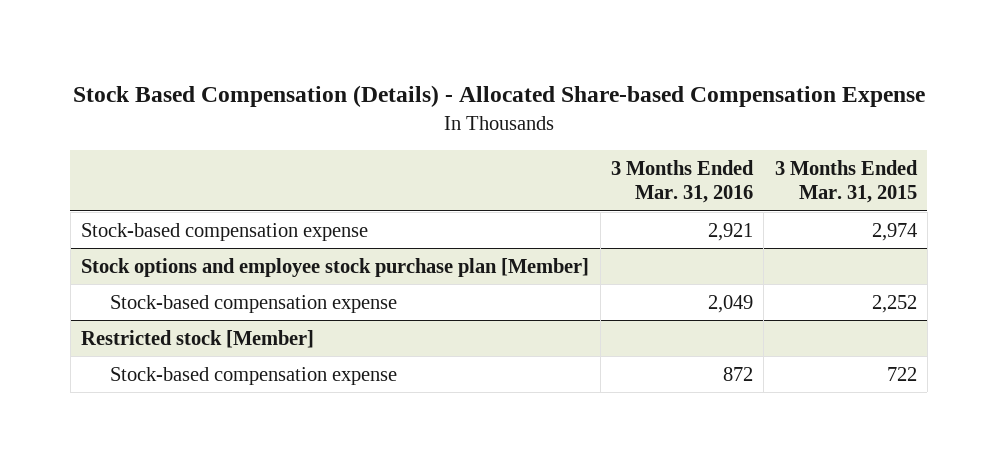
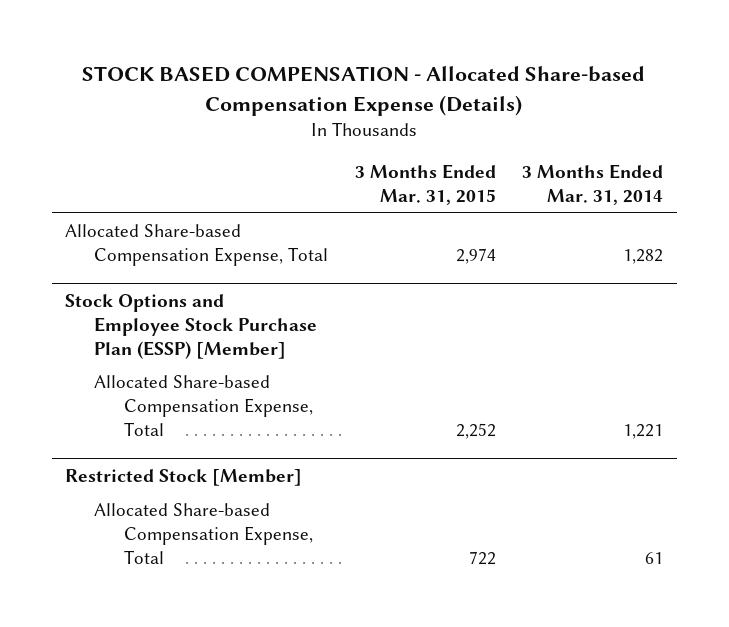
[72,85,925,108] Stock Based Compensation (Details) - Allocated Share-based Compensation Expense -> [82,66,646,116] STOCK BASED COMPENSATION - Allocated Share-based Compensation Expense (Details)
[610,160,754,204] 3 Months Ended Mar. 31, 2016 -> none
none -> [522,164,664,206] 3 Months Ended Mar. 31, 2014
[81,222,369,241] Stock-based compensation expense -> [65,223,329,266] Allocated Share-based Compensation Expense, Total
[81,257,590,277] Stock options and employee stock purchase plan [Member] -> [65,293,318,359] Stock Options and Employee Stock Purchase Plan (ESSP) [Member]
[110,294,398,313] Stock-based compensation expense -> [94,374,313,436] Allocated Share-based Compensation Expense, Total
[81,329,315,348] Restricted stock [Member] -> [65,468,303,486] Restricted Stock [Member]
[110,366,398,385] Stock-based compensation expense -> [94,502,313,564] Allocated Share-based Compensation Expense, Total

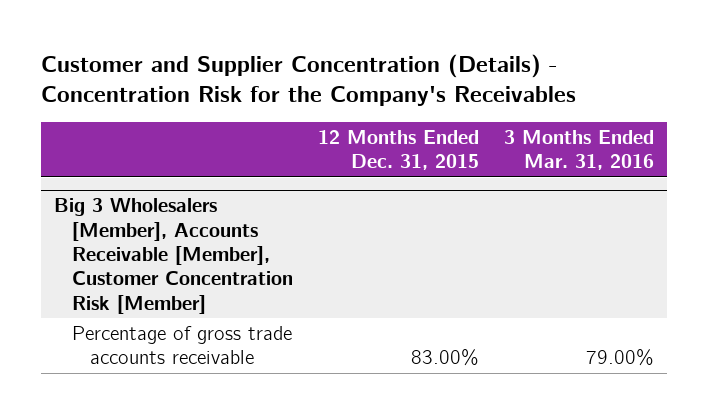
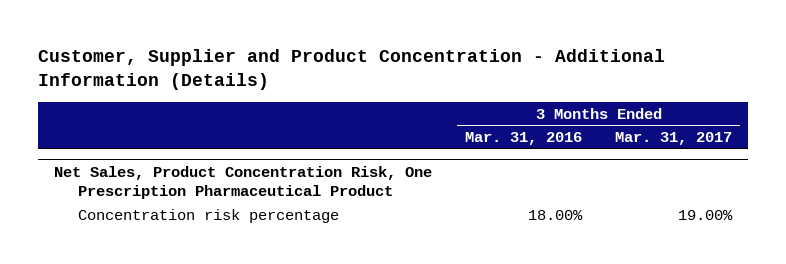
[41,53,577,107] Customer and Supplier Concentration (Details) - Concentration Risk for the Company's Receivables -> [37,49,665,91] Customer, Supplier and Product Concentration - Additional Information (Details)
[318,129,480,171] 12 Months Ended Dec. 31, 2015 -> none
none -> [615,132,733,146] Mar. 31, 2017
[53,198,293,314] Big 3 Wholesalers [Member], Accounts Receivable [Member], Customer Concentration Risk [Member] -> none
[71,325,292,365] Percentage of gross trade accounts receivable -> none
none -> [54,165,433,200] Net Sales, Product Concentration Risk, One Prescription Pharmaceutical Product
none -> [78,208,340,223] Concentration risk percentage

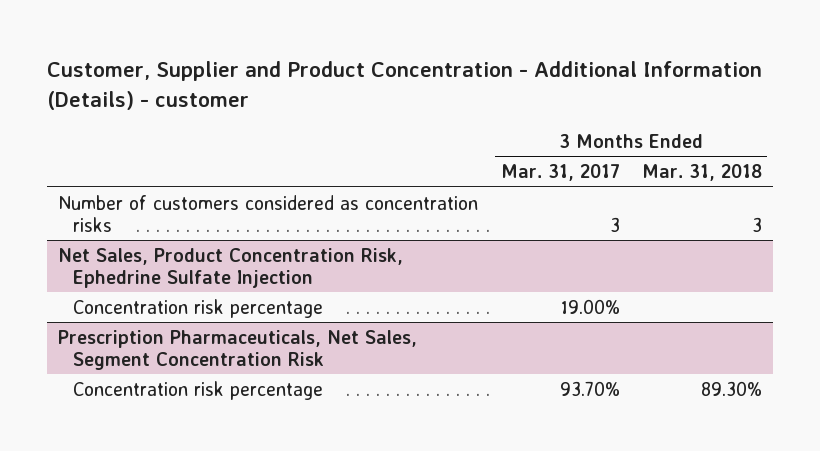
[37,49,665,91] Customer, Supplier and Product Concentration - Additional Information (Details) -> [47,61,763,111] Customer, Supplier and Product Concentration - Additional Information (Details) - customer
[465,132,583,146] Mar. 31, 2016 -> none
none -> [641,164,762,182] Mar. 31, 2018
[54,165,433,200] Net Sales, Product Concentration Risk, One Prescription Pharmaceutical Product -> none
none -> [58,194,479,232] Number of customers considered as concentration risks
none -> [58,247,404,288] Net Sales, Product Concentration Risk, Ephedrine Sulfate Injection
none -> [58,329,418,370] Prescription Pharmaceuticals, Net Sales, Segment Concentration Risk
none -> [72,380,323,400] Concentration risk percentage

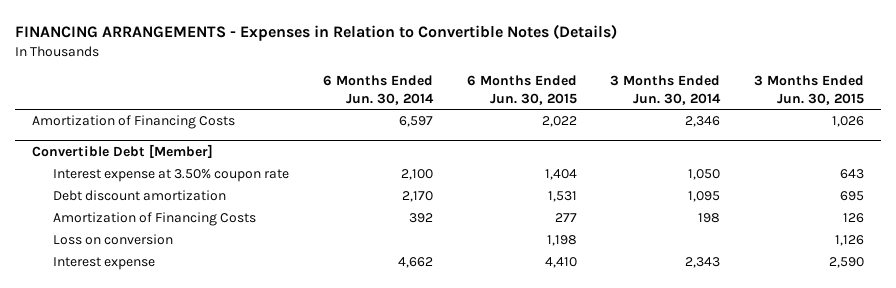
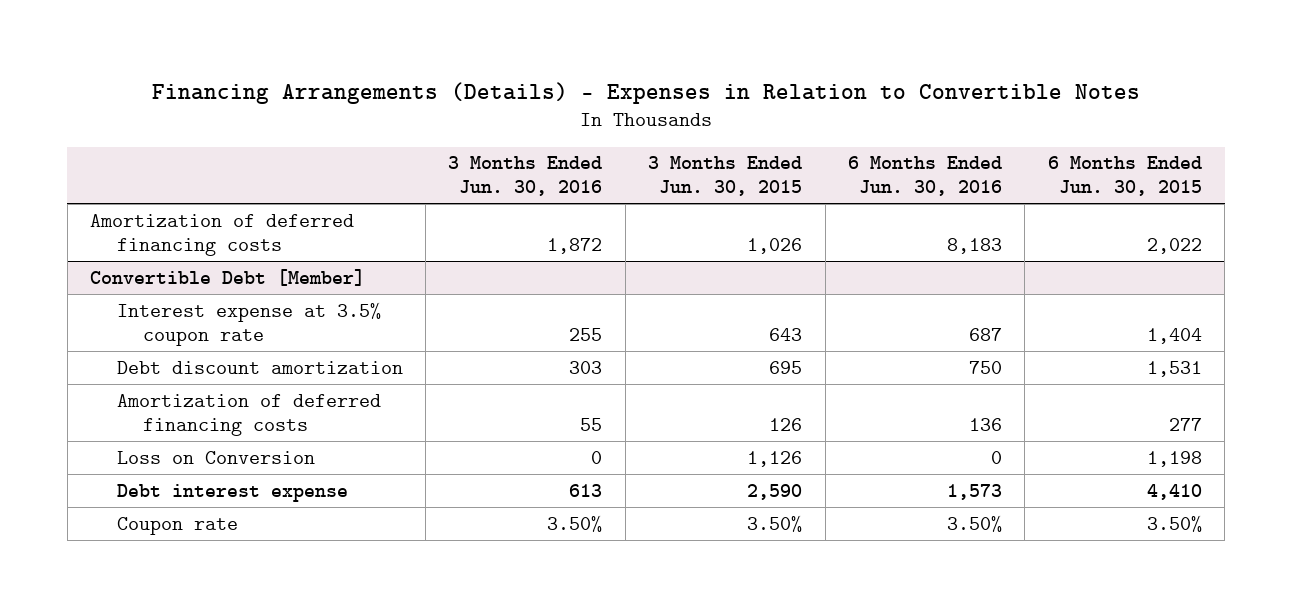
[15,23,618,41] FINANCING ARRANGEMENTS - Expenses in Relation to Convertible Notes (Details) -> [151,81,1140,104] Financing Arrangements (Details) - Expenses in Relation to Convertible Notes
[323,75,435,105] 6 Months Ended Jun. 30, 2014 -> none
[610,75,722,105] 3 Months Ended Jun. 30, 2014 -> none
none -> [448,156,603,197] 3 Months Ended Jun. 30, 2016
none -> [848,156,1003,197] 6 Months Ended Jun. 30, 2016
[32,115,236,130] Amortization of Financing Costs -> [90,213,355,256] Amortization of deferred financing costs
[53,169,290,183] Interest expense at 3.50% coupon rate -> [116,301,381,346] Interest expense at 3.5% coupon rate
[53,212,257,227] Amortization of Financing Costs -> [116,393,381,436] Amortization of deferred financing costs
[53,234,174,246] Loss on conversion -> [116,450,315,464] Loss on Conversion
[53,257,156,271] Interest expense -> [116,483,348,502] Debt interest expense
none -> [116,516,238,535] Coupon rate

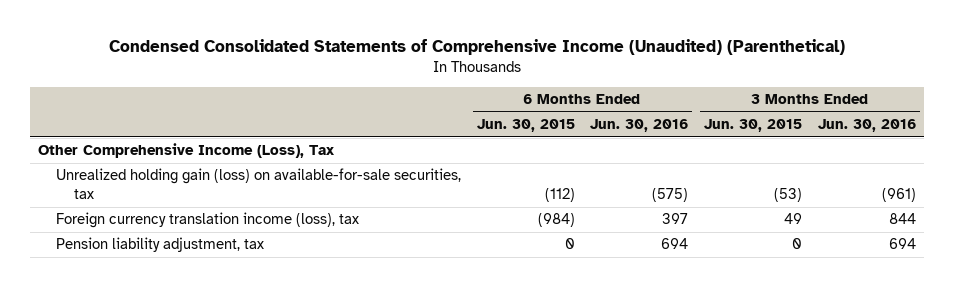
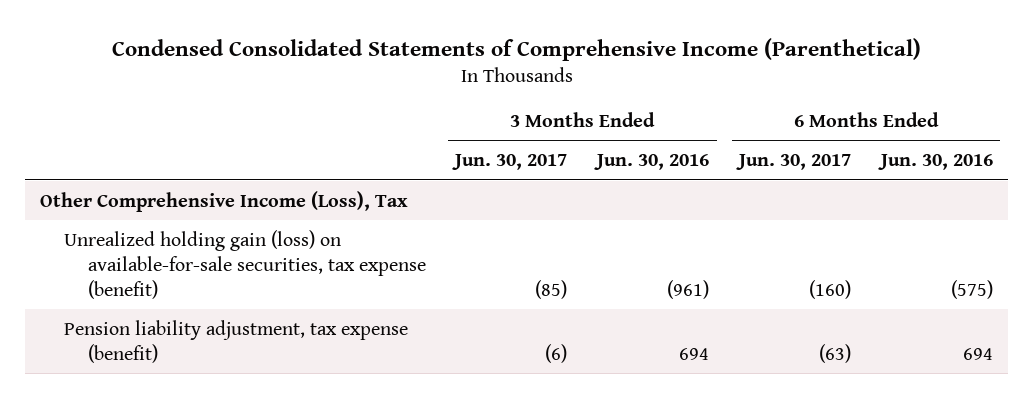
[108,39,845,56] Condensed Consolidated Statements of Comprehensive Income (Unaudited) (Parenthetical) -> [111,37,921,61] Condensed Consolidated Statements of Comprehensive Income (Parenthetical)
[476,119,575,133] Jun. 30, 2015 -> none
[704,119,803,133] Jun. 30, 2015 -> none
none -> [452,154,568,171] Jun. 30, 2017
none -> [736,154,852,171] Jun. 30, 2017
[55,212,359,229] Foreign currency translation income (loss), tax -> none
[55,168,461,200] Unrealized holding gain (loss) on available-for-sale securities, tax -> [63,229,426,299] Unrealized holding gain (loss) on available-for-sale securities, tax expense (benefit)
[55,237,264,253] Pension liability adjustment, tax -> [63,319,408,363] Pension liability adjustment, tax expense (benefit)

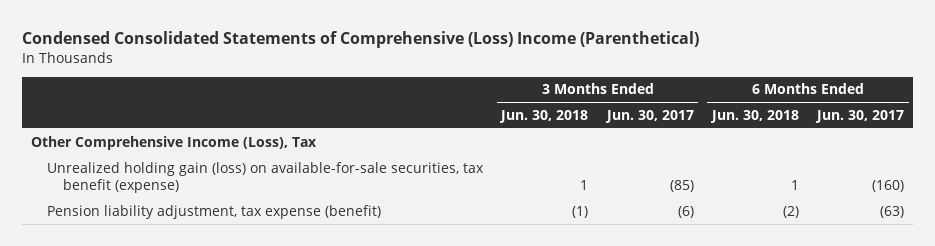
[111,37,921,61] Condensed Consolidated Statements of Comprehensive Income (Parenthetical) -> [21,30,699,48] Condensed Consolidated Statements of Comprehensive (Loss) Income (Parenthetical)
[594,154,710,171] Jun. 30, 2016 -> none
[877,154,993,171] Jun. 30, 2016 -> none
none -> [499,110,589,124] Jun. 30, 2018
none -> [709,110,799,124] Jun. 30, 2018
[63,229,426,299] Unrealized holding gain (loss) on available-for-sale securities, tax expense (benefit) -> [47,161,485,194] Unrealized holding gain (loss) on available-for-sale securities, tax benefit (expense)

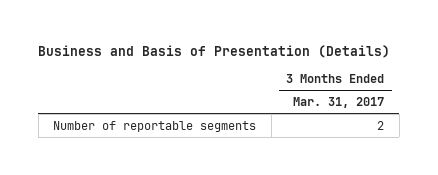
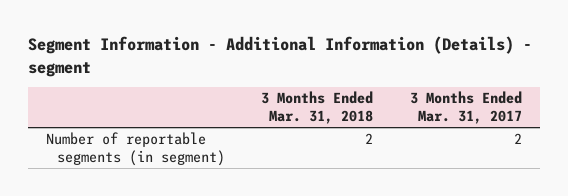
[38,44,391,58] Business and Basis of Presentation (Details) -> [28,36,533,77] Segment Information - Additional Information (Details) - segment
none -> [261,91,374,124] 3 Months Ended Mar. 31, 2018
[53,120,257,132] Number of reportable segments -> [46,132,225,166] Number of reportable segments (in segment)

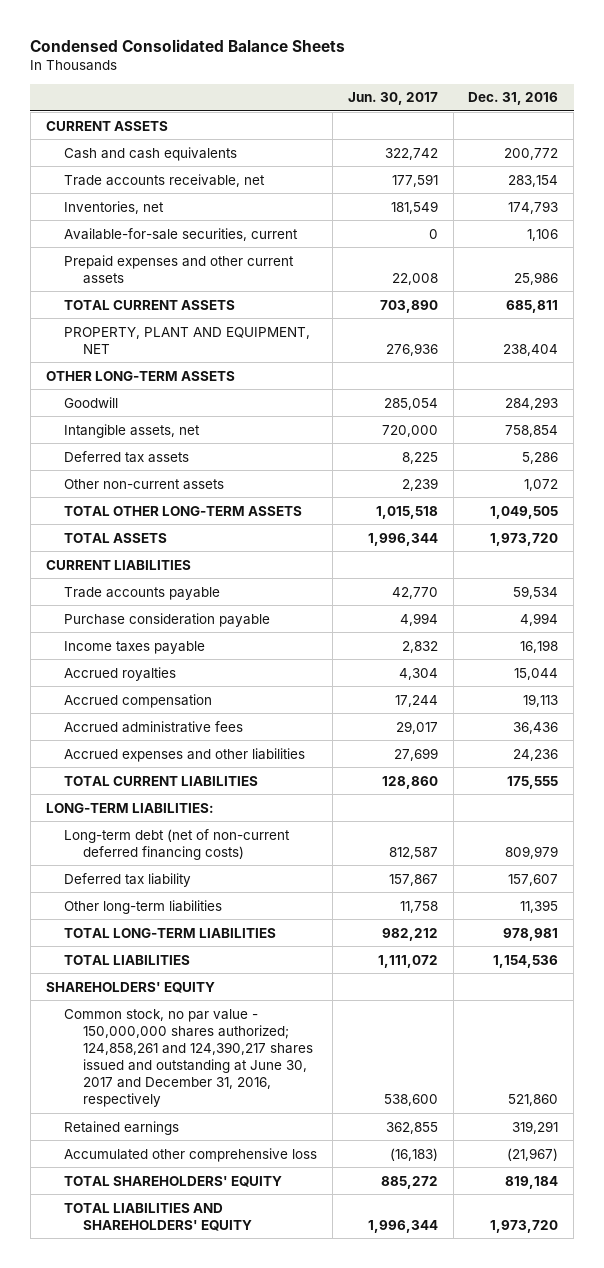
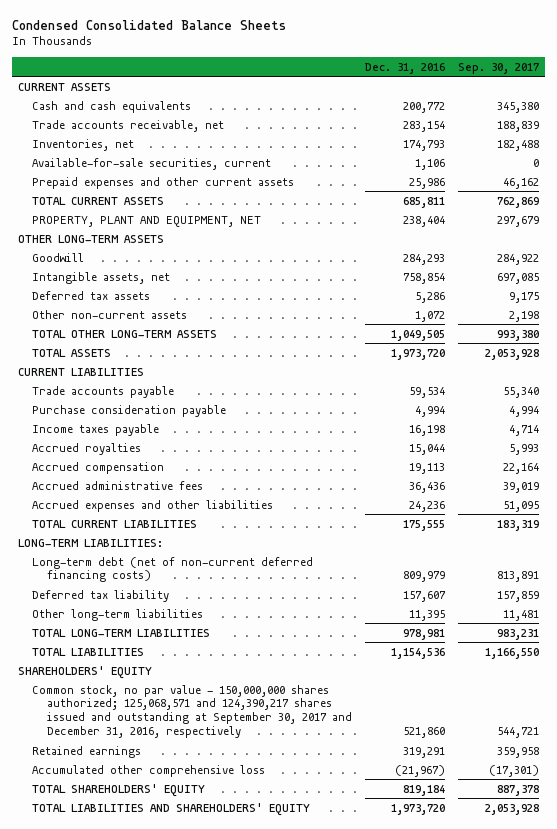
[347,92,438,106] Jun. 30, 2017 -> none
none -> [457,62,539,74] Sep. 30, 2017
[64,1008,314,1108] Common stock, no par value - 150,000,000 shares authorized; 124,858,261 and 124,390,217 shares issued and outstanding at June 30, 2017 and December 31, 2016, respectively -> [32,684,352,739] Common stock, no par value - 150,000,000 shares authorized; 125,068,571 and 124,390,217 shares issued and outstanding at September 30, 2017 and December 31, 2016, respectively

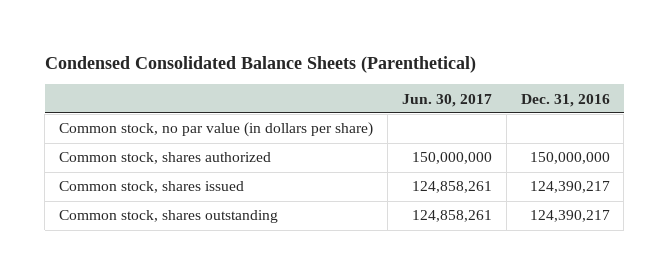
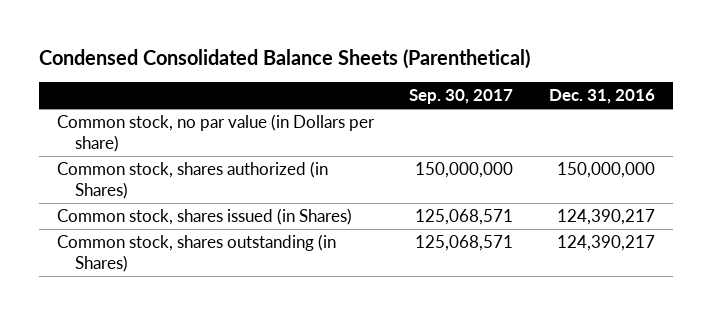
[401,93,492,107] Jun. 30, 2017 -> none
none -> [409,89,514,105] Sep. 30, 2017
[58,122,373,138] Common stock, no par value (in dollars per share) -> [56,114,375,153] Common stock, no par value (in Dollars per share)
[58,152,271,165] Common stock, shares authorized -> [56,161,328,200] Common stock, shares authorized (in Shares)
[58,181,244,194] Common stock, shares issued -> [56,208,352,226] Common stock, shares issued (in Shares)
[58,210,278,224] Common stock, shares outstanding -> [56,234,336,273] Common stock, shares outstanding (in Shares)

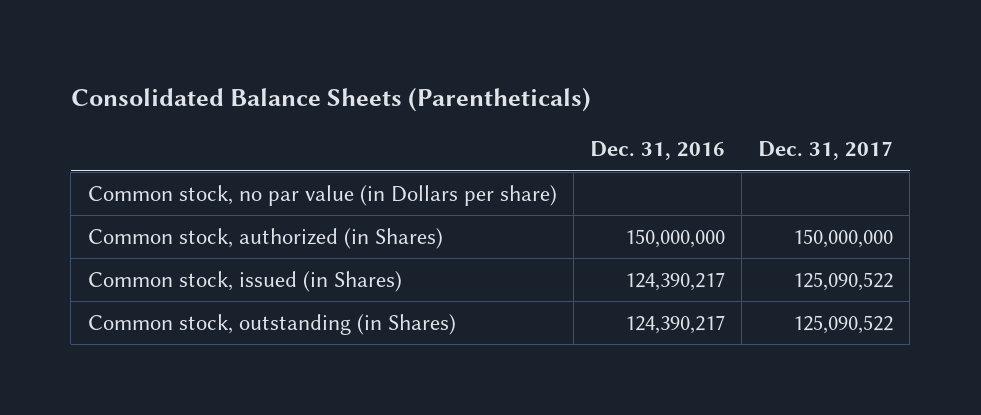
[38,49,530,70] Condensed Consolidated Balance Sheets (Parenthetical) -> [70,86,591,112] Consolidated Balance Sheets (Parentheticals)
[409,89,514,105] Sep. 30, 2017 -> none
none -> [758,141,894,161] Dec. 31, 2017
[56,161,328,200] Common stock, shares authorized (in Shares) -> [87,227,443,249] Common stock, authorized (in Shares)
[56,208,352,226] Common stock, shares issued (in Shares) -> [87,270,402,292] Common stock, issued (in Shares)
[56,234,336,273] Common stock, shares outstanding (in Shares) -> [87,313,456,335] Common stock, outstanding (in Shares)

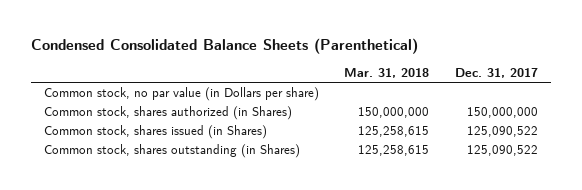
[70,86,591,112] Consolidated Balance Sheets (Parentheticals) -> [30,38,418,55] Condensed Consolidated Balance Sheets (Parenthetical)
[589,141,725,161] Dec. 31, 2016 -> none
none -> [344,67,430,78] Mar. 31, 2018
[87,227,443,249] Common stock, authorized (in Shares) -> [43,106,292,121] Common stock, shares authorized (in Shares)
[87,270,402,292] Common stock, issued (in Shares) -> [43,125,267,140] Common stock, shares issued (in Shares)
[87,313,456,335] Common stock, outstanding (in Shares) -> [43,144,300,159] Common stock, shares outstanding (in Shares)

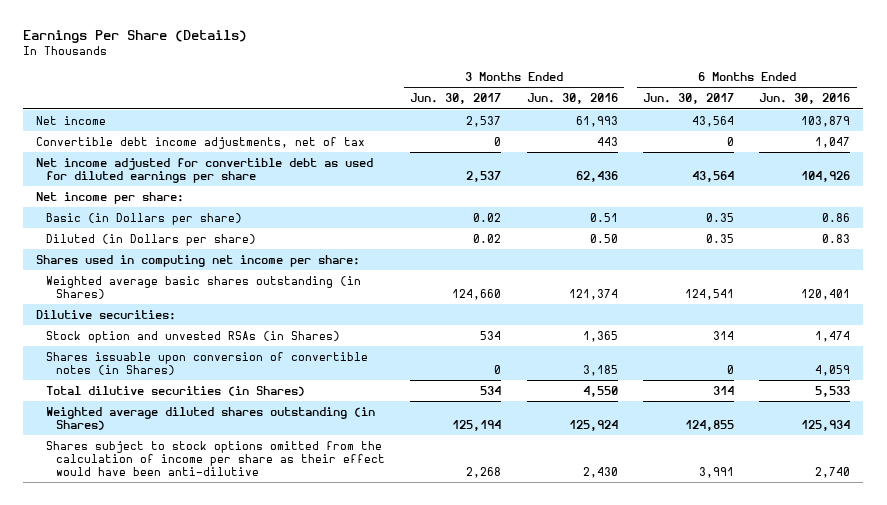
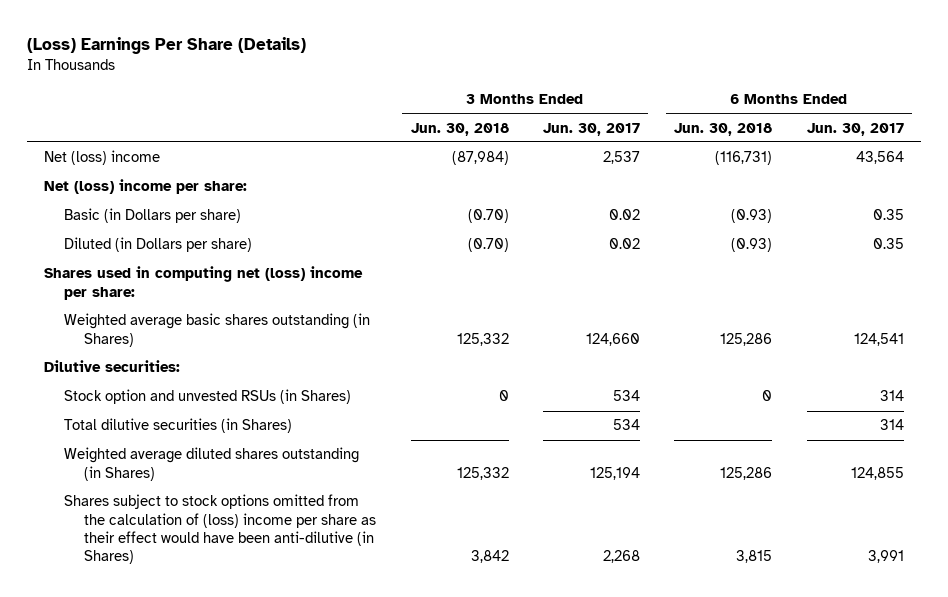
[23,30,248,44] Earnings Per Share (Details) -> [27,36,307,54] (Loss) Earnings Per Share (Details)
[526,93,618,105] Jun. 30, 2016 -> none
[759,93,851,105] Jun. 30, 2016 -> none
none -> [410,122,509,136] Jun. 30, 2018
none -> [674,122,773,136] Jun. 30, 2018
[36,136,366,149] Convertible debt income adjustments, net of tax -> none
[36,157,374,183] Net income adjusted for convertible debt as used for diluted earnings per share -> none
[36,115,107,125] Net income -> [44,150,161,166] Net (loss) income
[36,191,185,204] Net income per share: -> [44,179,248,195] Net (loss) income per share:
[36,254,361,267] Shares used in computing net income per share: -> [44,266,364,300] Shares used in computing net (loss) income per share:
[45,351,368,375] Shares issuable upon conversion of convertible notes (in Shares) -> none
[45,330,340,343] Stock option and unvested RSAs (in Shares) -> [64,389,352,405] Stock option and unvested RSUs (in Shares)
[45,440,385,476] Shares subject to stock options omitted from the calculation of income per share as their effect would have been anti-dilutive -> [64,494,377,565] Shares subject to stock options omitted from the calculation of (loss) income per share as their effect would have been anti-dilutive (in Shares)

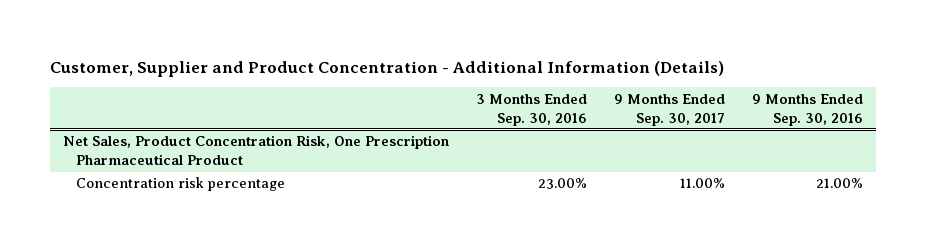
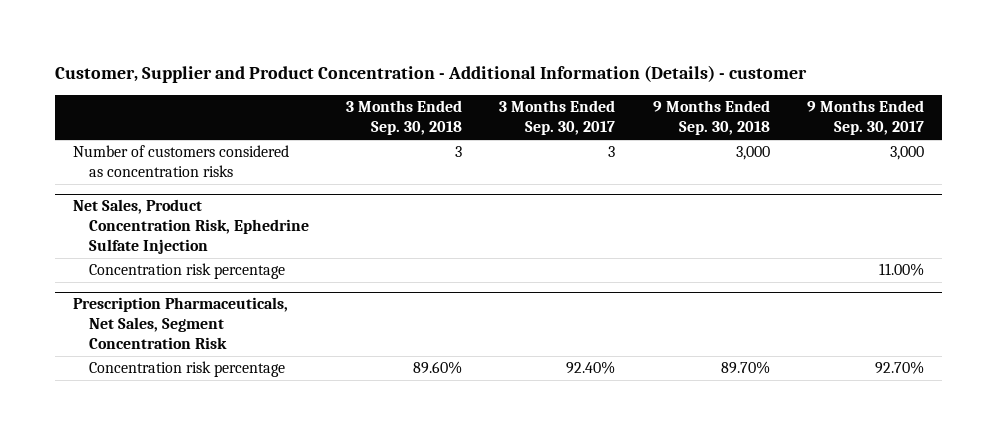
[50,60,725,77] Customer, Supplier and Product Concentration - Additional Information (Details) -> [54,65,807,84] Customer, Supplier and Product Concentration - Additional Information (Details) - customer
[476,93,588,126] 3 Months Ended Sep. 30, 2016 -> none
[751,93,863,126] 9 Months Ended Sep. 30, 2016 -> none
none -> [346,100,463,136] 3 Months Ended Sep. 30, 2018
none -> [499,100,616,136] 3 Months Ended Sep. 30, 2017
none -> [652,100,770,136] 9 Months Ended Sep. 30, 2018
[63,135,450,166] Net Sales, Product Concentration Risk, One Prescription Pharmaceutical Product -> none
none -> [73,145,290,178] Number of customers considered as concentration risks
none -> [73,199,309,255] Net Sales, Product Concentration Risk, Ephedrine Sulfate Injection
none -> [73,297,289,350] Prescription Pharmaceuticals, Net Sales, Segment Concentration Risk
none -> [88,361,285,378] Concentration risk percentage

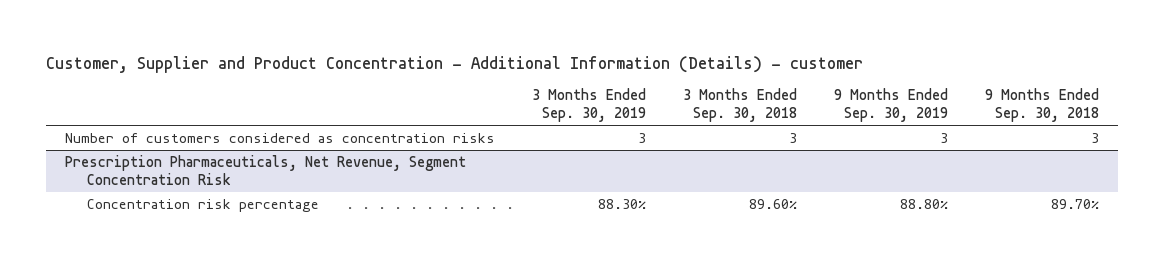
[499,100,616,136] 3 Months Ended Sep. 30, 2017 -> none
[806,100,924,136] 9 Months Ended Sep. 30, 2017 -> none
none -> [532,88,647,123] 3 Months Ended Sep. 30, 2019
none -> [834,88,949,123] 9 Months Ended Sep. 30, 2019
[73,199,309,255] Net Sales, Product Concentration Risk, Ephedrine Sulfate Injection -> none
[88,263,285,280] Concentration risk percentage -> none
[735,146,770,161] 3,000 -> [1091,132,1100,143] 3
[73,297,289,350] Prescription Pharmaceuticals, Net Sales, Segment Concentration Risk -> [64,154,466,185] Prescription Pharmaceuticals, Net Revenue, Segment Concentration Risk

